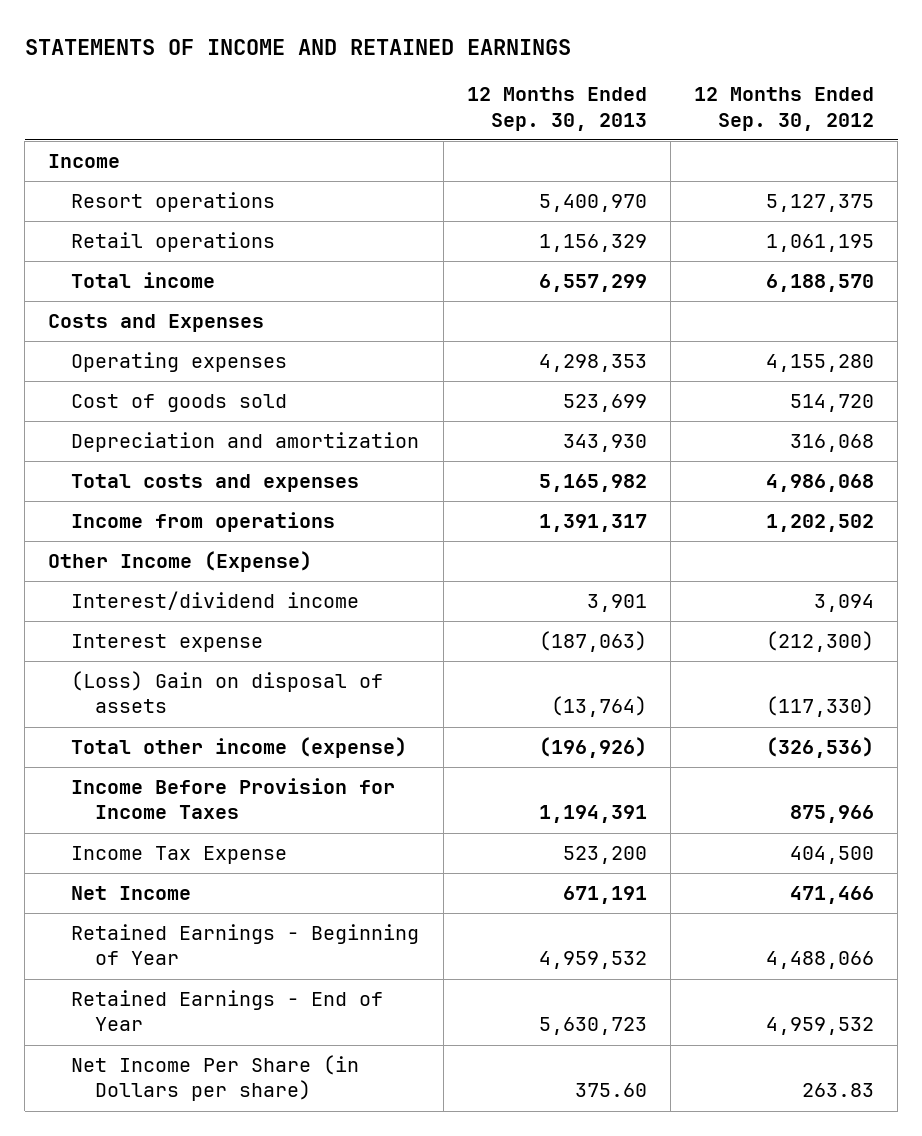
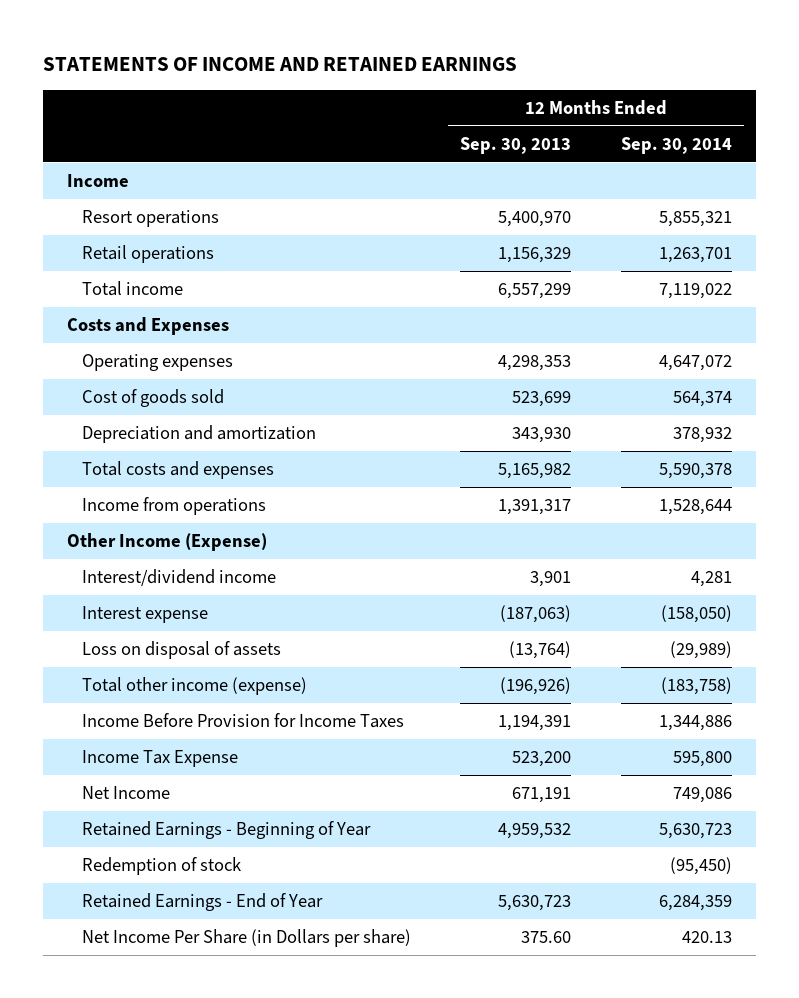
[693,87,874,131] 12 Months Ended Sep. 30, 2012 -> none
none -> [620,136,732,154] Sep. 30, 2014
[71,671,384,714] (Loss) Gain on disposal of assets -> [81,641,281,660] Loss on disposal of assets
none -> [81,857,241,876] Redemption of stock

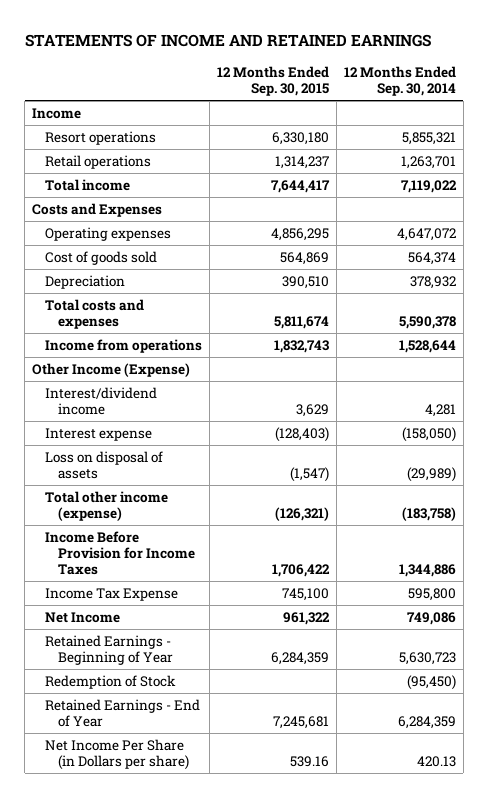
[460,136,572,154] Sep. 30, 2013 -> none
none -> [216,65,329,97] 12 Months Ended Sep. 30, 2015
[81,425,316,444] Depreciation and amortization -> [45,274,126,289] Depreciation
[81,857,241,876] Redemption of stock -> [45,674,177,689] Redemption of Stock

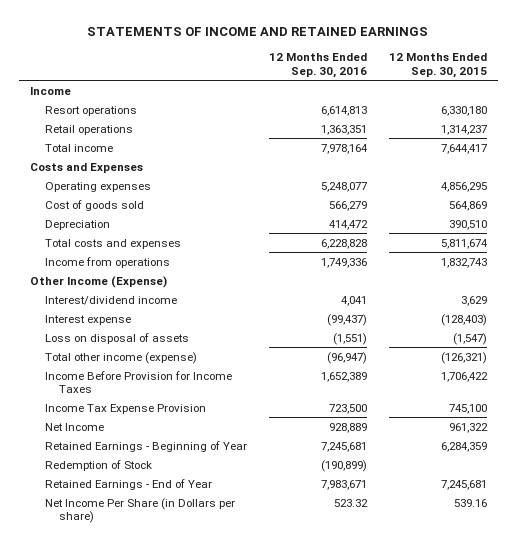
[343,65,456,97] 12 Months Ended Sep. 30, 2014 -> none
none -> [268,53,367,78] 12 Months Ended Sep. 30, 2016
[45,587,179,601] Income Tax Expense -> [44,403,206,414] Income Tax Expense Provision

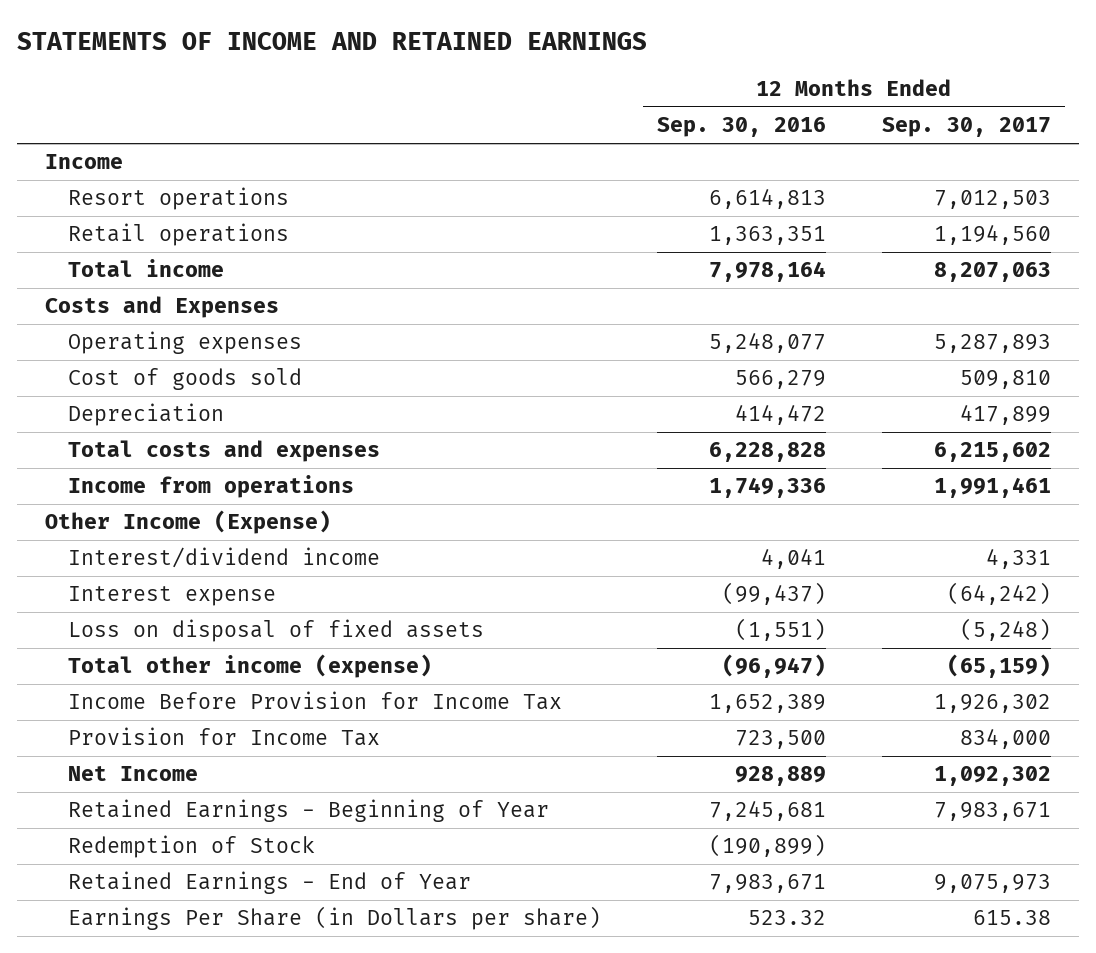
[388,53,487,78] 12 Months Ended Sep. 30, 2015 -> none
none -> [882,117,1052,138] Sep. 30, 2017
[44,332,189,344] Loss on disposal of assets -> [67,619,484,643] Loss on disposal of fixed assets
[44,370,232,393] Income Before Provision for Income Taxes -> [67,691,562,711] Income Before Provision for Income Tax
[44,403,206,414] Income Tax Expense Provision -> [67,727,380,747] Provision for Income Tax
[44,497,235,523] Net Income Per Share (in Dollars per share) -> [67,906,601,931] Earnings Per Share (in Dollars per share)

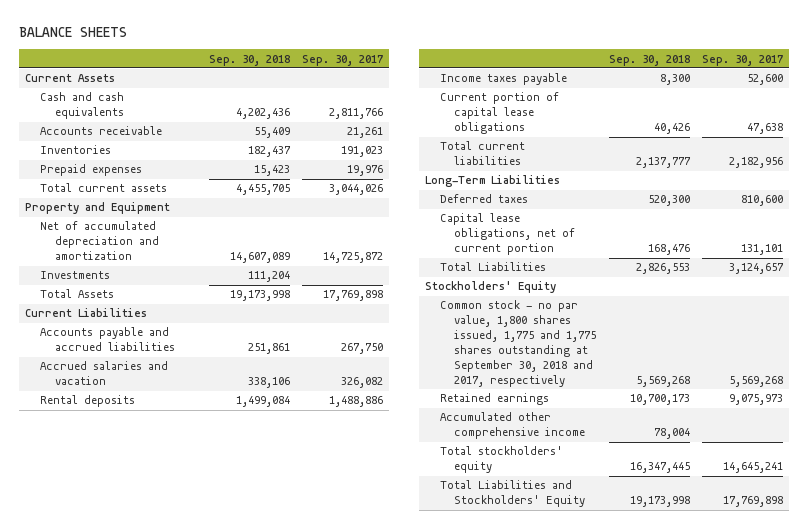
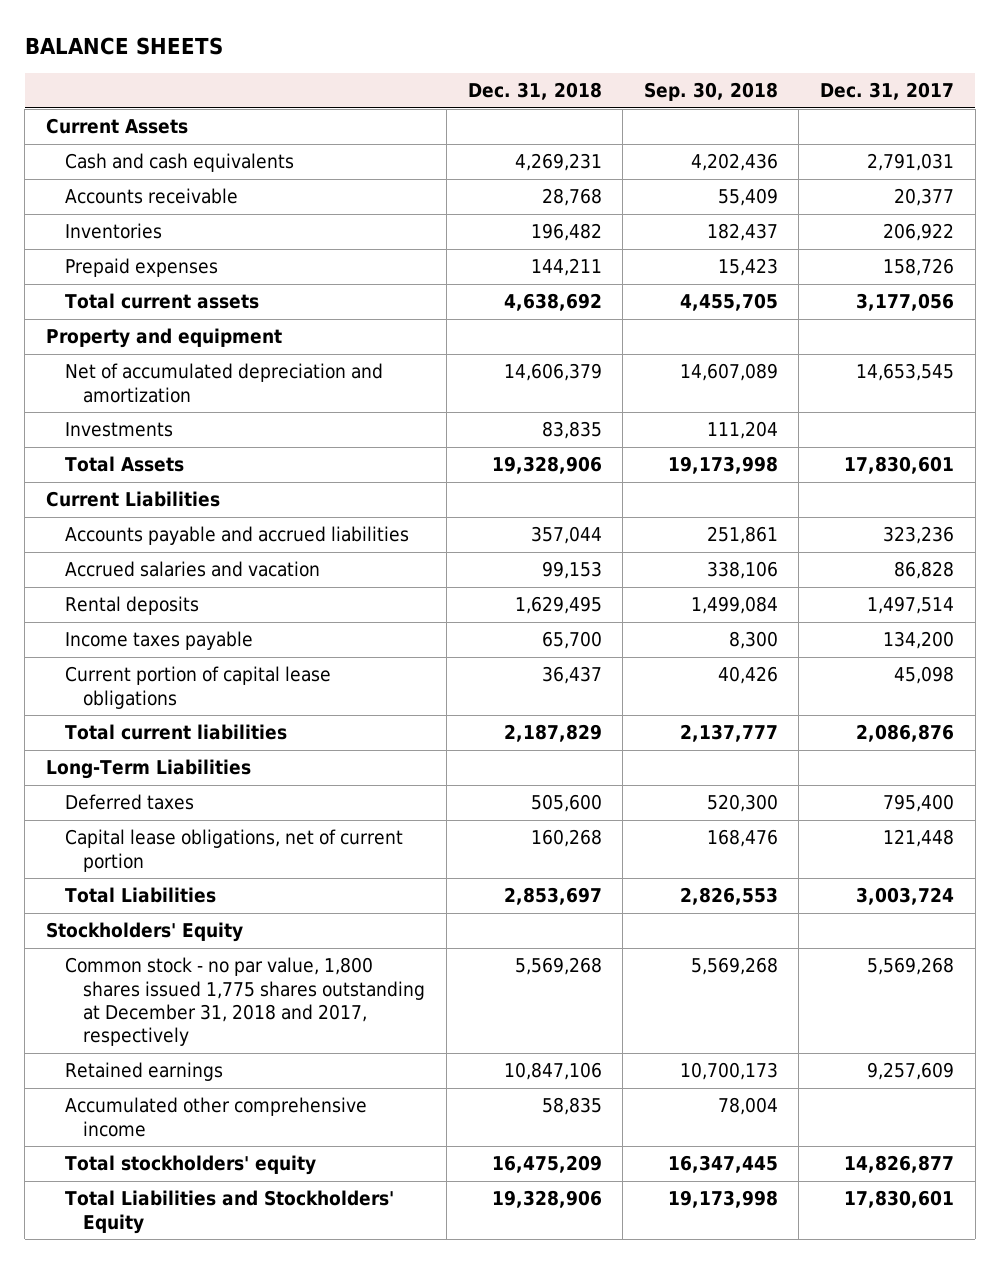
[302,54,384,66] Sep. 30, 2017 -> none
none -> [467,82,602,101] Dec. 31, 2018
none -> [820,82,955,101] Dec. 31, 2017
[25,202,171,215] Property and Equipment -> [45,328,282,349] Property and equipment
[439,300,597,387] Common stock - no par value, 1,800 shares issued, 1,775 and 1,775 shares outstanding at September 30, 2018 and 2017, respectively -> [64,957,426,1047] Common stock - no par value, 1,800 shares issued 1,775 shares outstanding at December 31, 2018 and 2017, respectively

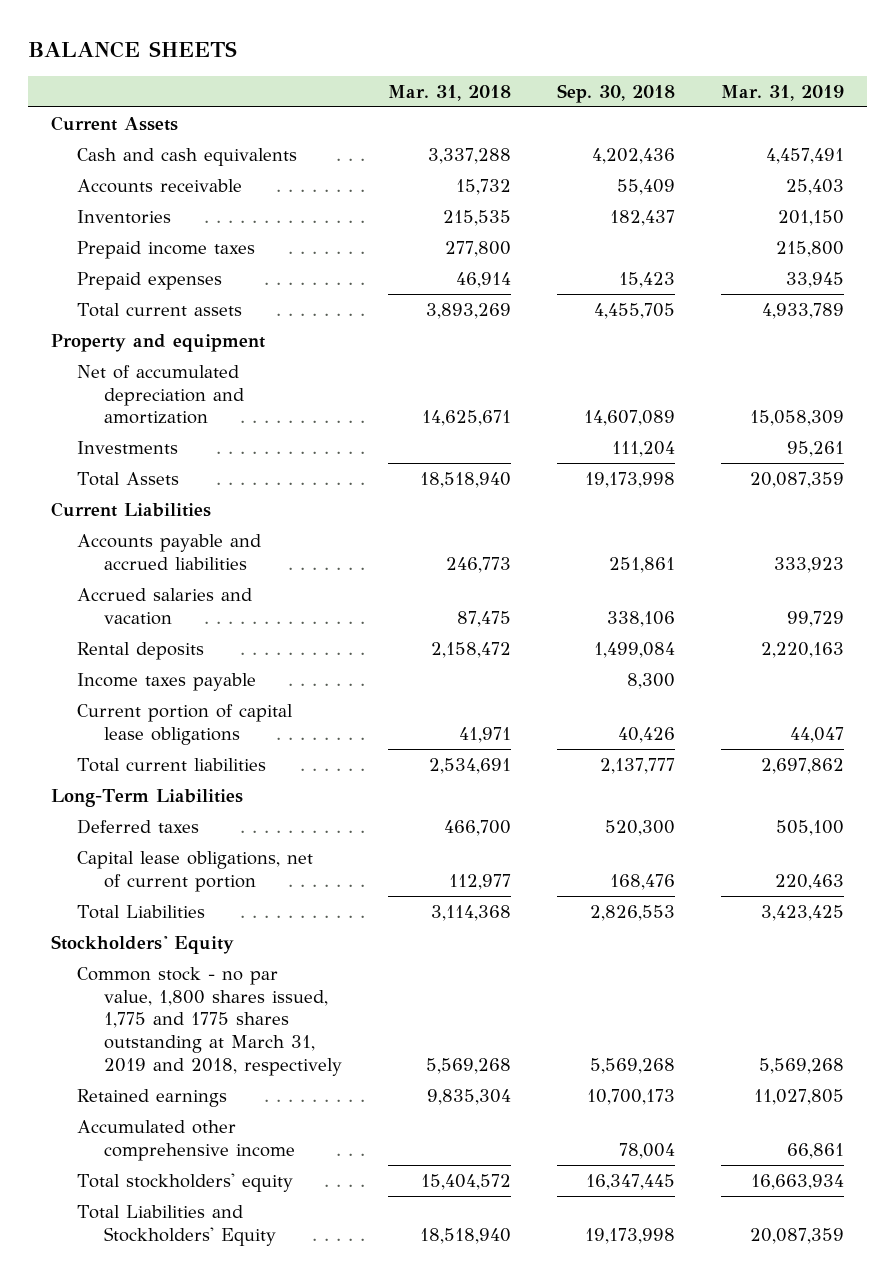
[467,82,602,101] Dec. 31, 2018 -> none
[820,82,955,101] Dec. 31, 2017 -> none
none -> [387,84,511,101] Mar. 31, 2018
none -> [721,84,845,101] Mar. 31, 2019
none -> [77,240,256,259] Prepaid income taxes
[64,957,426,1047] Common stock - no par value, 1,800 shares issued 1,775 shares outstanding at December 31, 2018 and 2017, respectively -> [77,966,342,1076] Common stock - no par value, 1,800 shares issued, 1,775 and 1775 shares outstanding at March 31, 2019 and 2018, respectively

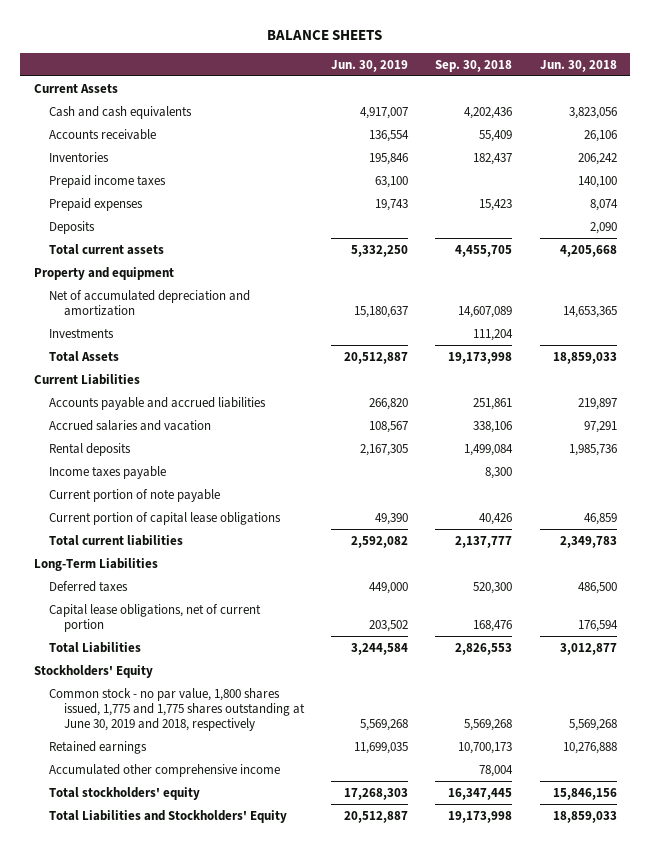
[387,84,511,101] Mar. 31, 2018 -> none
[721,84,845,101] Mar. 31, 2019 -> none
none -> [331,59,409,72] Jun. 30, 2019
none -> [539,59,617,72] Jun. 30, 2018
none -> [48,220,95,234] Deposits
none -> [48,488,220,502] Current portion of note payable
[77,966,342,1076] Common stock - no par value, 1,800 shares issued, 1,775 and 1775 shares outstanding at March 31, 2019 and 2018, respectively -> [48,687,306,732] Common stock - no par value, 1,800 shares issued, 1,775 and 1,775 shares outstanding at June 30, 2019 and 2018, respectively

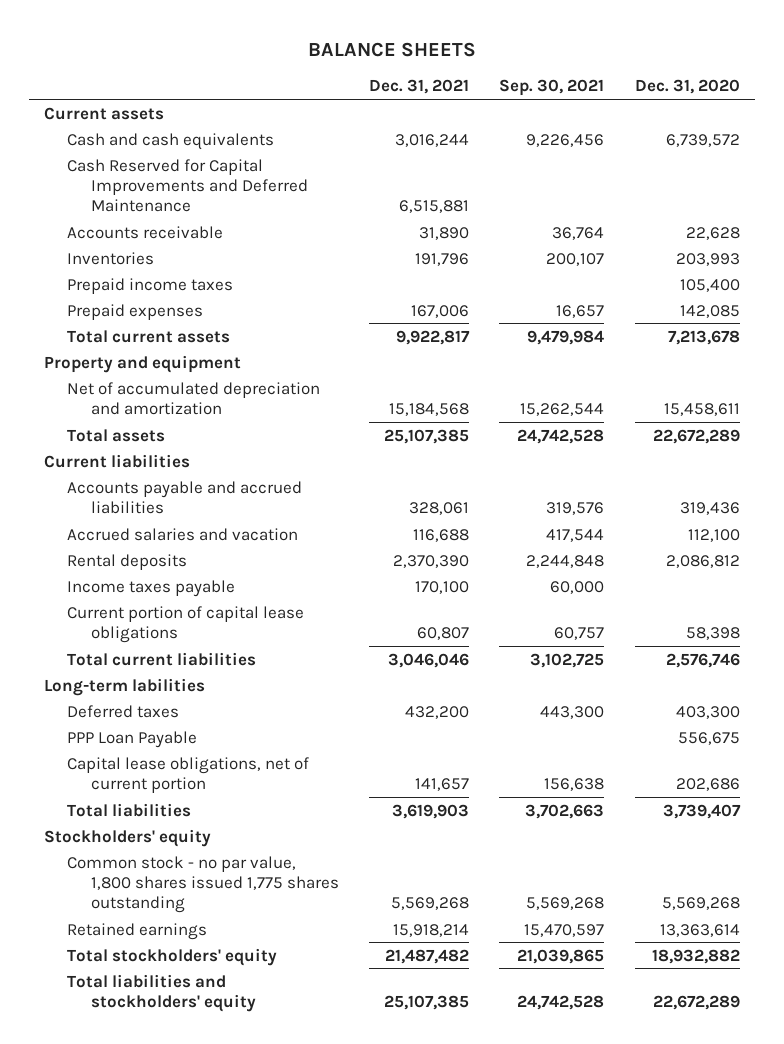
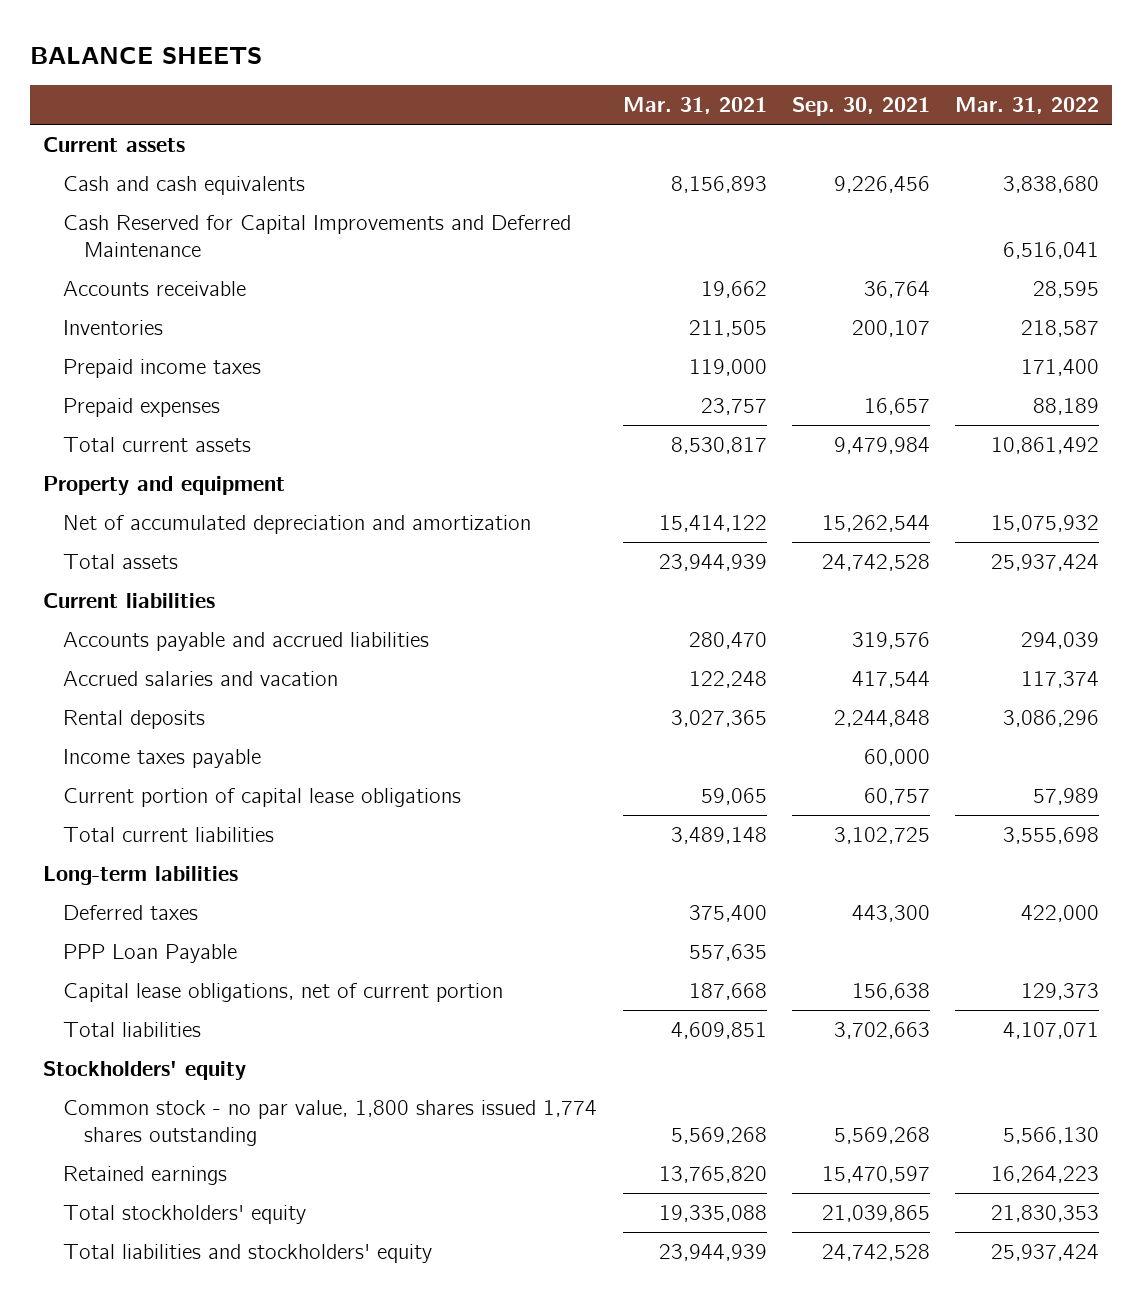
[368,79,469,95] Dec. 31, 2021 -> none
[634,79,740,95] Dec. 31, 2020 -> none
none -> [622,97,767,115] Mar. 31, 2021
none -> [955,97,1100,115] Mar. 31, 2022
[67,855,339,914] Common stock - no par value, 1,800 shares issued 1,775 shares outstanding -> [63,1099,598,1146] Common stock - no par value, 1,800 shares issued 1,774 shares outstanding

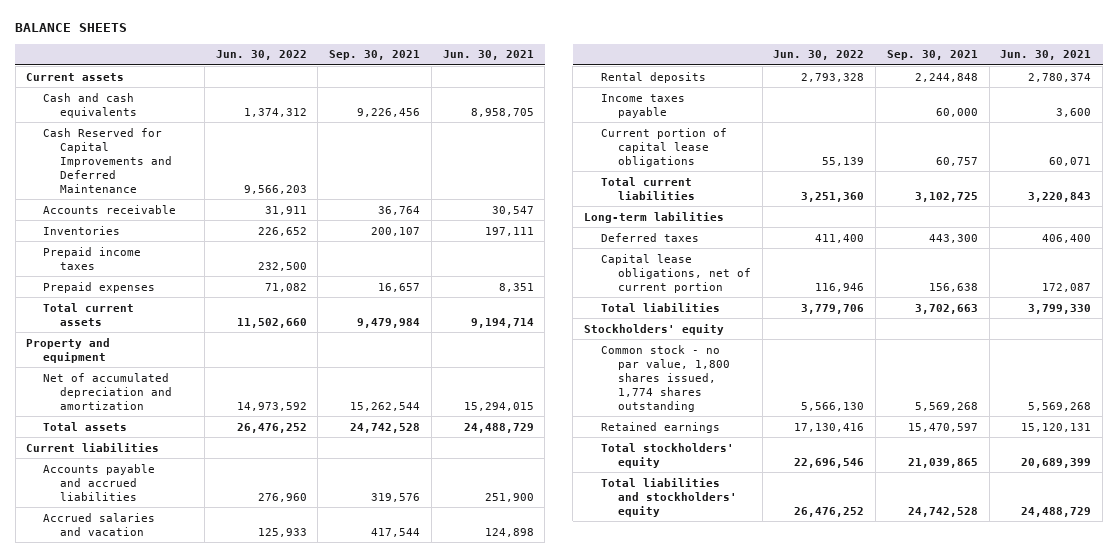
[622,97,767,115] Mar. 31, 2021 -> none
[955,97,1100,115] Mar. 31, 2022 -> none
none -> [215,50,307,61] Jun. 30, 2022
none -> [442,50,534,61] Jun. 30, 2021
[63,943,238,963] PPP Loan Payable -> none
[63,1099,598,1146] Common stock - no par value, 1,800 shares issued 1,774 shares outstanding -> [600,344,730,412] Common stock - no par value, 1,800 shares issued, 1,774 shares outstanding

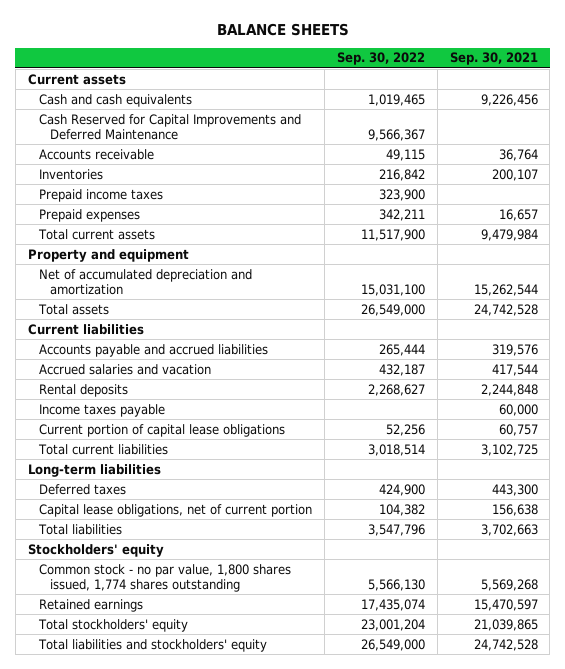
[215,50,307,61] Jun. 30, 2022 -> none
[442,50,534,61] Jun. 30, 2021 -> none
none -> [336,52,425,66] Sep. 30, 2022
[584,211,725,223] Long-term labilities -> [27,463,161,477] Long-term liabilities

